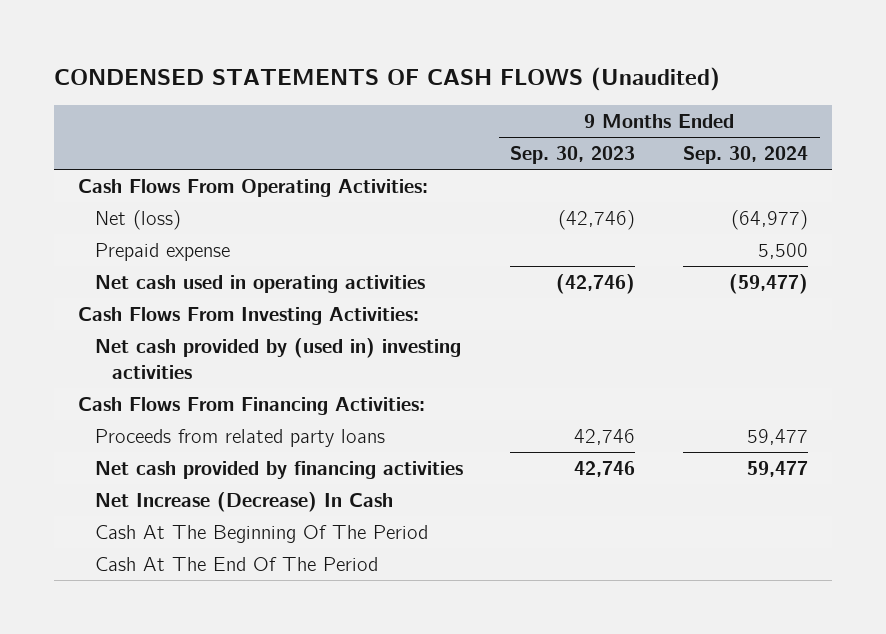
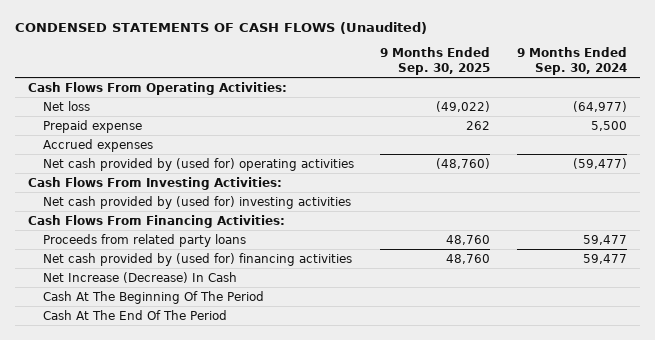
[510,146,636,165] Sep. 30, 2023 -> none
none -> [380,47,491,75] 9 Months Ended Sep. 30, 2025
[94,209,181,230] Net (loss) -> [42,100,90,111] Net loss
none -> [42,138,153,152] Accrued expenses
[94,274,425,293] Net cash used in operating activities -> [42,157,354,171] Net cash provided by (used for) operating activities
[94,337,461,379] Net cash provided by (used in) investing activities -> [42,195,351,209] Net cash provided by (used for) investing activities
[94,460,463,479] Net cash provided by financing activities -> [42,252,352,266] Net cash provided by (used for) financing activities

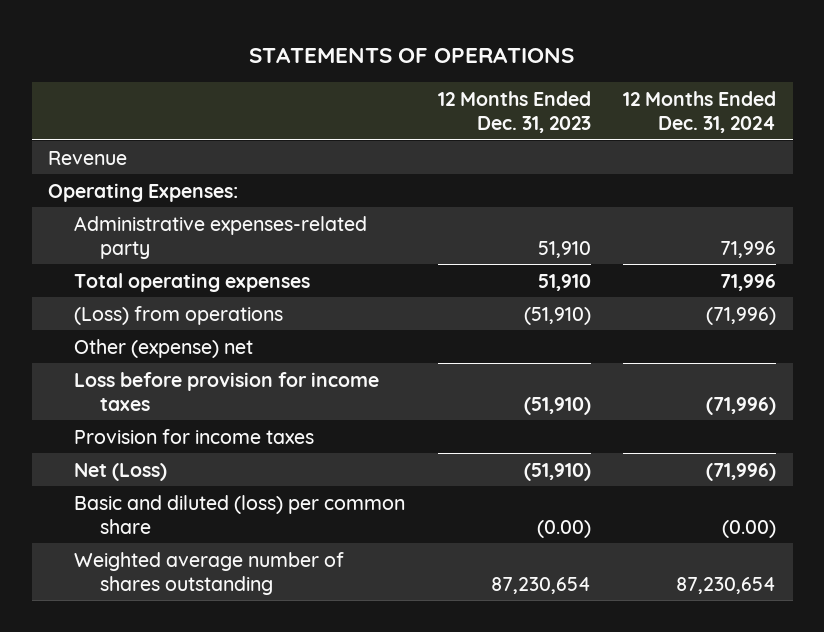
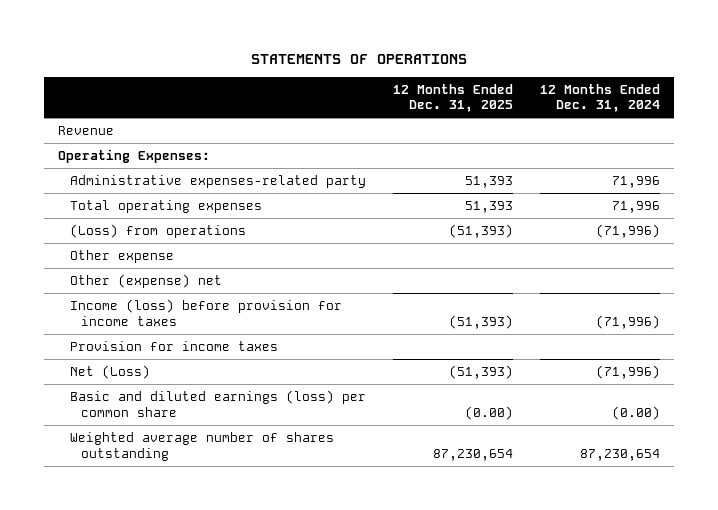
[437,90,591,134] 12 Months Ended Dec. 31, 2023 -> none
none -> [392,83,513,113] 12 Months Ended Dec. 31, 2025
none -> [69,249,174,263] Other expense
[74,371,380,411] Loss before provision for income taxes -> [69,298,342,326] Income (loss) before provision for income taxes
[74,494,406,534] Basic and diluted (loss) per common share -> [69,389,366,417] Basic and diluted earnings (loss) per common share

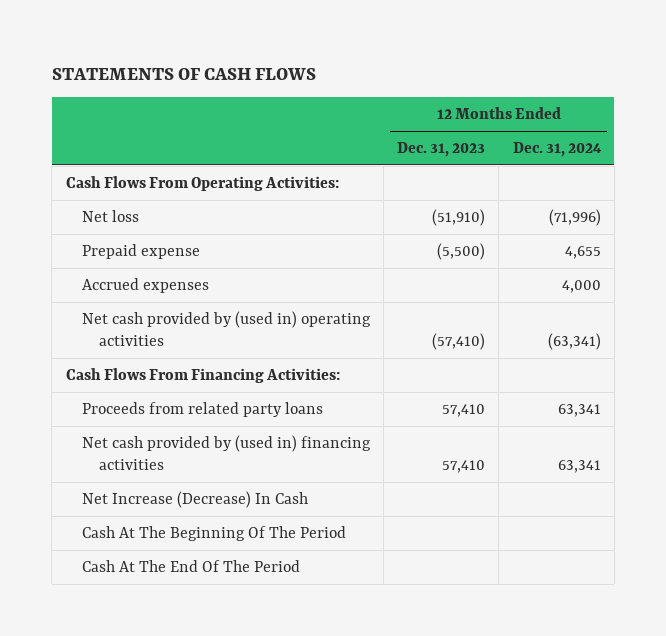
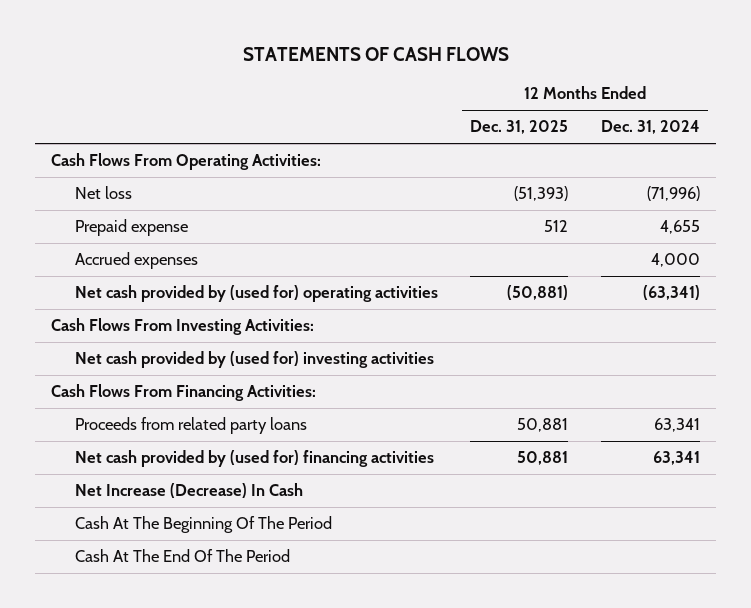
[397,141,486,157] Dec. 31, 2023 -> none
none -> [470,120,569,135] Dec. 31, 2025
[82,310,372,347] Net cash provided by (used in) operating activities -> [74,285,438,303] Net cash provided by (used for) operating activities
none -> [51,318,315,336] Cash Flows From Investing Activities:
none -> [74,351,434,369] Net cash provided by (used for) investing activities
[82,434,372,471] Net cash provided by (used in) financing activities -> [74,450,434,468] Net cash provided by (used for) financing activities

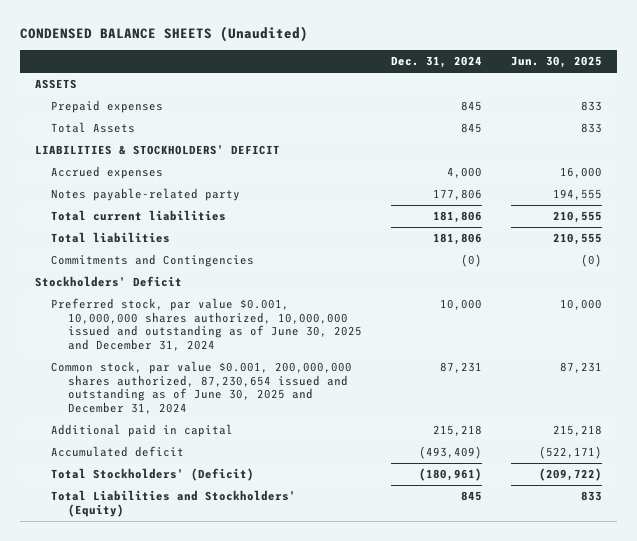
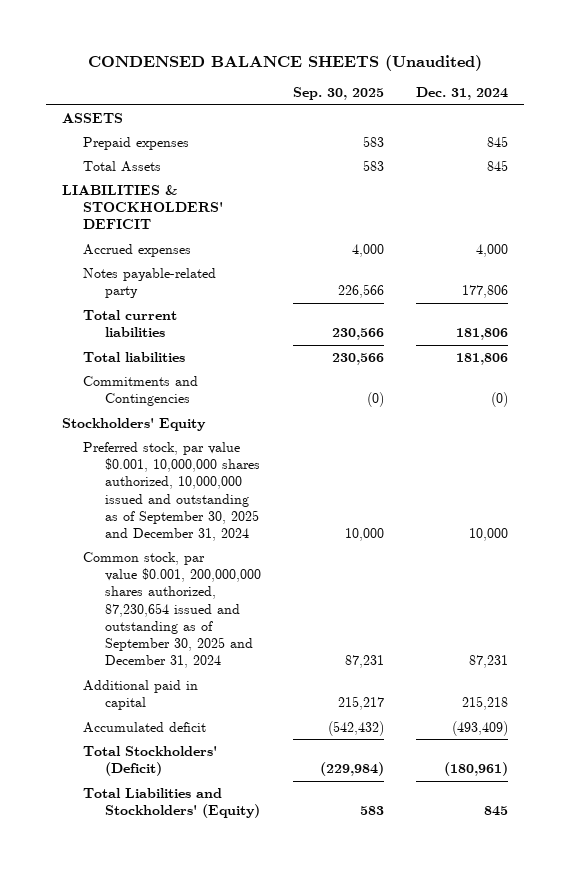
[511,55,603,68] Jun. 30, 2025 -> none
none -> [293,87,385,101] Sep. 30, 2025
[34,276,182,288] Stockholders' Deficit -> [62,417,207,431] Stockholders' Equity
[51,298,362,351] Preferred stock, par value $0.001, 10,000,000 shares authorized, 10,000,000 issued and outstanding as of June 30, 2025 and December 31, 2024 -> [83,441,260,541] Preferred stock, par value $0.001, 10,000,000 shares authorized, 10,000,000 issued and outstanding as of September 30, 2025 and December 31, 2024
[51,361,353,414] Common stock, par value $0.001, 200,000,000 shares authorized, 87,230,654 issued and outstanding as of June 30, 2025 and December 31, 2024 -> [83,551,261,669] Common stock, par value $0.001, 200,000,000 shares authorized, 87,230,654 issued and outstanding as of September 30, 2025 and December 31, 2024

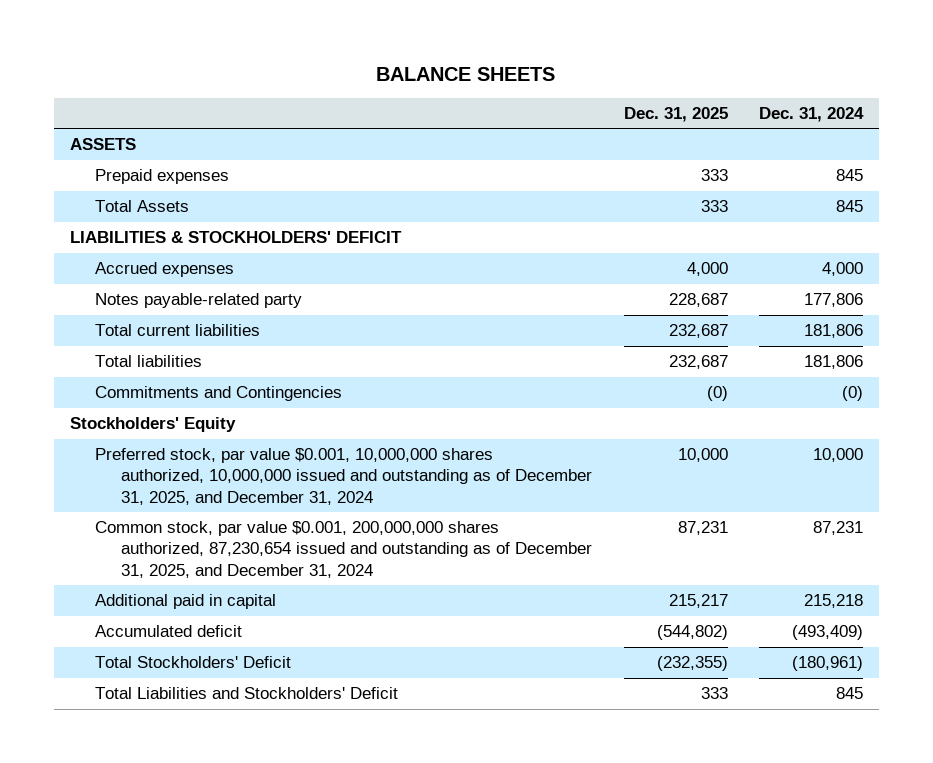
[88,54,483,71] CONDENSED BALANCE SHEETS (Unaudited) -> [376,66,556,81] BALANCE SHEETS
[293,87,385,101] Sep. 30, 2025 -> none
none -> [623,107,728,123] Dec. 31, 2025
[83,441,260,541] Preferred stock, par value $0.001, 10,000,000 shares authorized, 10,000,000 issued and outstanding as of September 30, 2025 and December 31, 2024 -> [95,448,593,505] Preferred stock, par value $0.001, 10,000,000 shares authorized, 10,000,000 issued and outstanding as of December 31, 2025, and December 31, 2024
[83,551,261,669] Common stock, par value $0.001, 200,000,000 shares authorized, 87,230,654 issued and outstanding as of September 30, 2025 and December 31, 2024 -> [95,521,593,578] Common stock, par value $0.001, 200,000,000 shares authorized, 87,230,654 issued and outstanding as of December 31, 2025, and December 31, 2024
[83,745,218,777] Total Stockholders' (Deficit) -> [95,656,292,669] Total Stockholders' Deficit
[83,787,260,819] Total Liabilities and Stockholders' (Equity) -> [95,687,399,700] Total Liabilities and Stockholders' Deficit

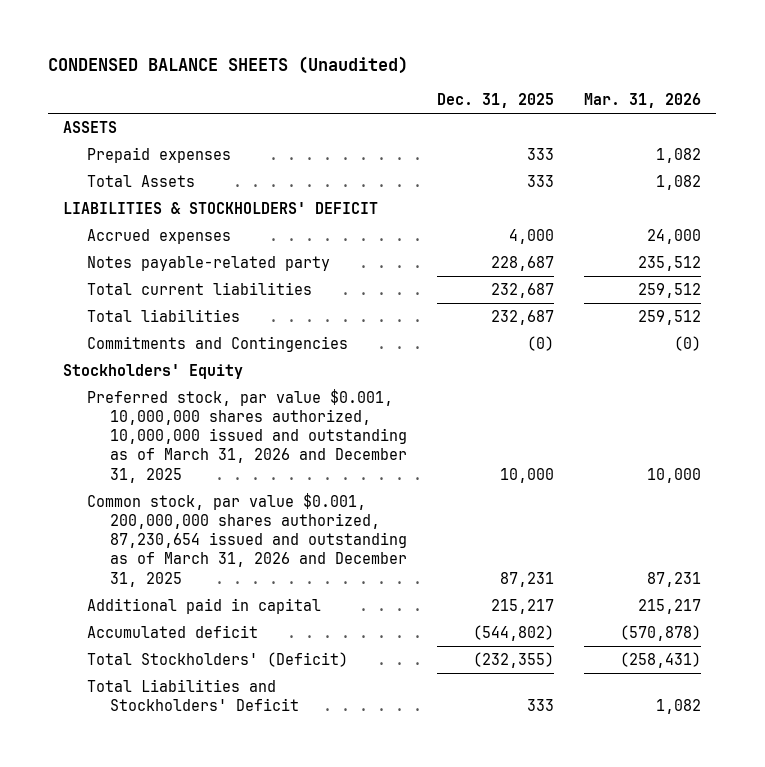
[376,66,556,81] BALANCE SHEETS -> [48,56,409,75] CONDENSED BALANCE SHEETS (Unaudited)
[759,107,865,123] Dec. 31, 2024 -> none
none -> [584,93,702,109] Mar. 31, 2026
[95,448,593,505] Preferred stock, par value $0.001, 10,000,000 shares authorized, 10,000,000 issued and outstanding as of December 31, 2025, and December 31, 2024 -> [86,389,408,483] Preferred stock, par value $0.001, 10,000,000 shares authorized, 10,000,000 issued and outstanding as of March 31, 2026 and December 31, 2025
[95,521,593,578] Common stock, par value $0.001, 200,000,000 shares authorized, 87,230,654 issued and outstanding as of December 31, 2025, and December 31, 2024 -> [86,493,408,587] Common stock, par value $0.001, 200,000,000 shares authorized, 87,230,654 issued and outstanding as of March 31, 2026 and December 31, 2025
[95,656,292,669] Total Stockholders' Deficit -> [86,652,348,668] Total Stockholders' (Deficit)

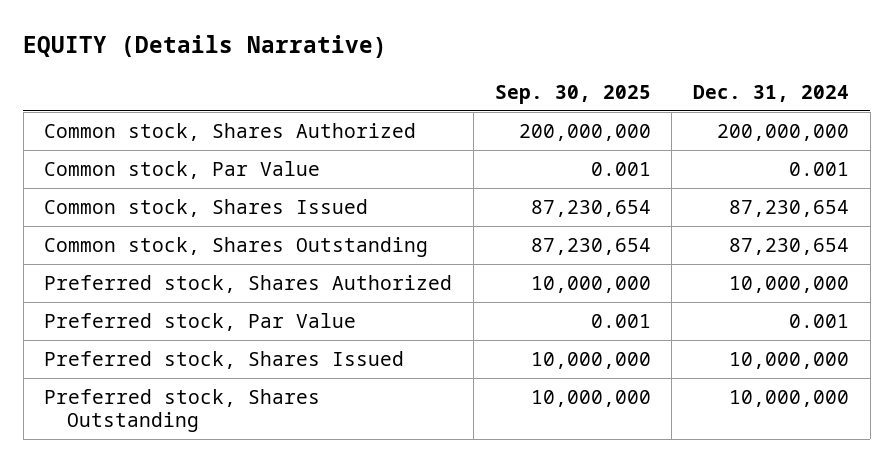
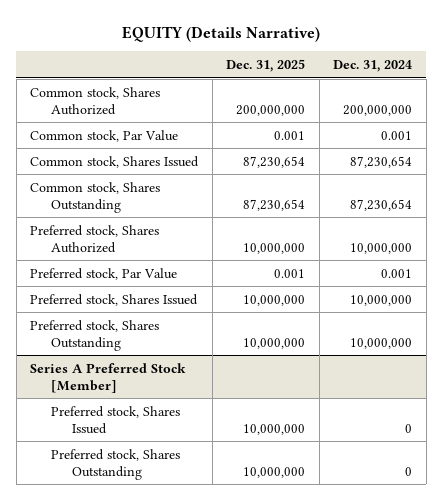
[494,84,651,104] Sep. 30, 2025 -> none
none -> [226,59,306,73] Dec. 31, 2025
none -> [30,362,187,393] Series A Preferred Stock [Member]
none -> [51,405,181,434] Preferred stock, Shares Issued
none -> [51,448,181,480] Preferred stock, Shares Outstanding

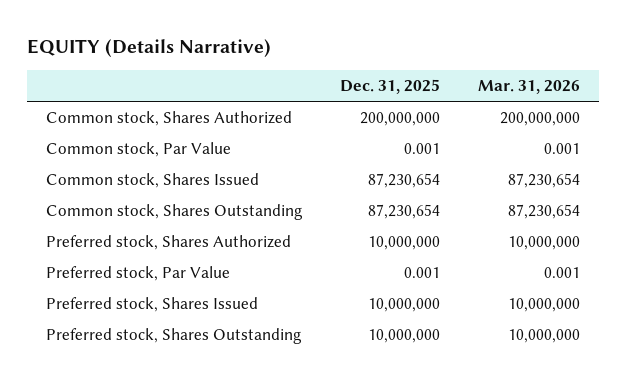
[333,60,413,73] Dec. 31, 2024 -> none
none -> [478,80,581,95] Mar. 31, 2026
[30,362,187,393] Series A Preferred Stock [Member] -> none
[51,405,181,434] Preferred stock, Shares Issued -> none
[51,448,181,480] Preferred stock, Shares Outstanding -> none

